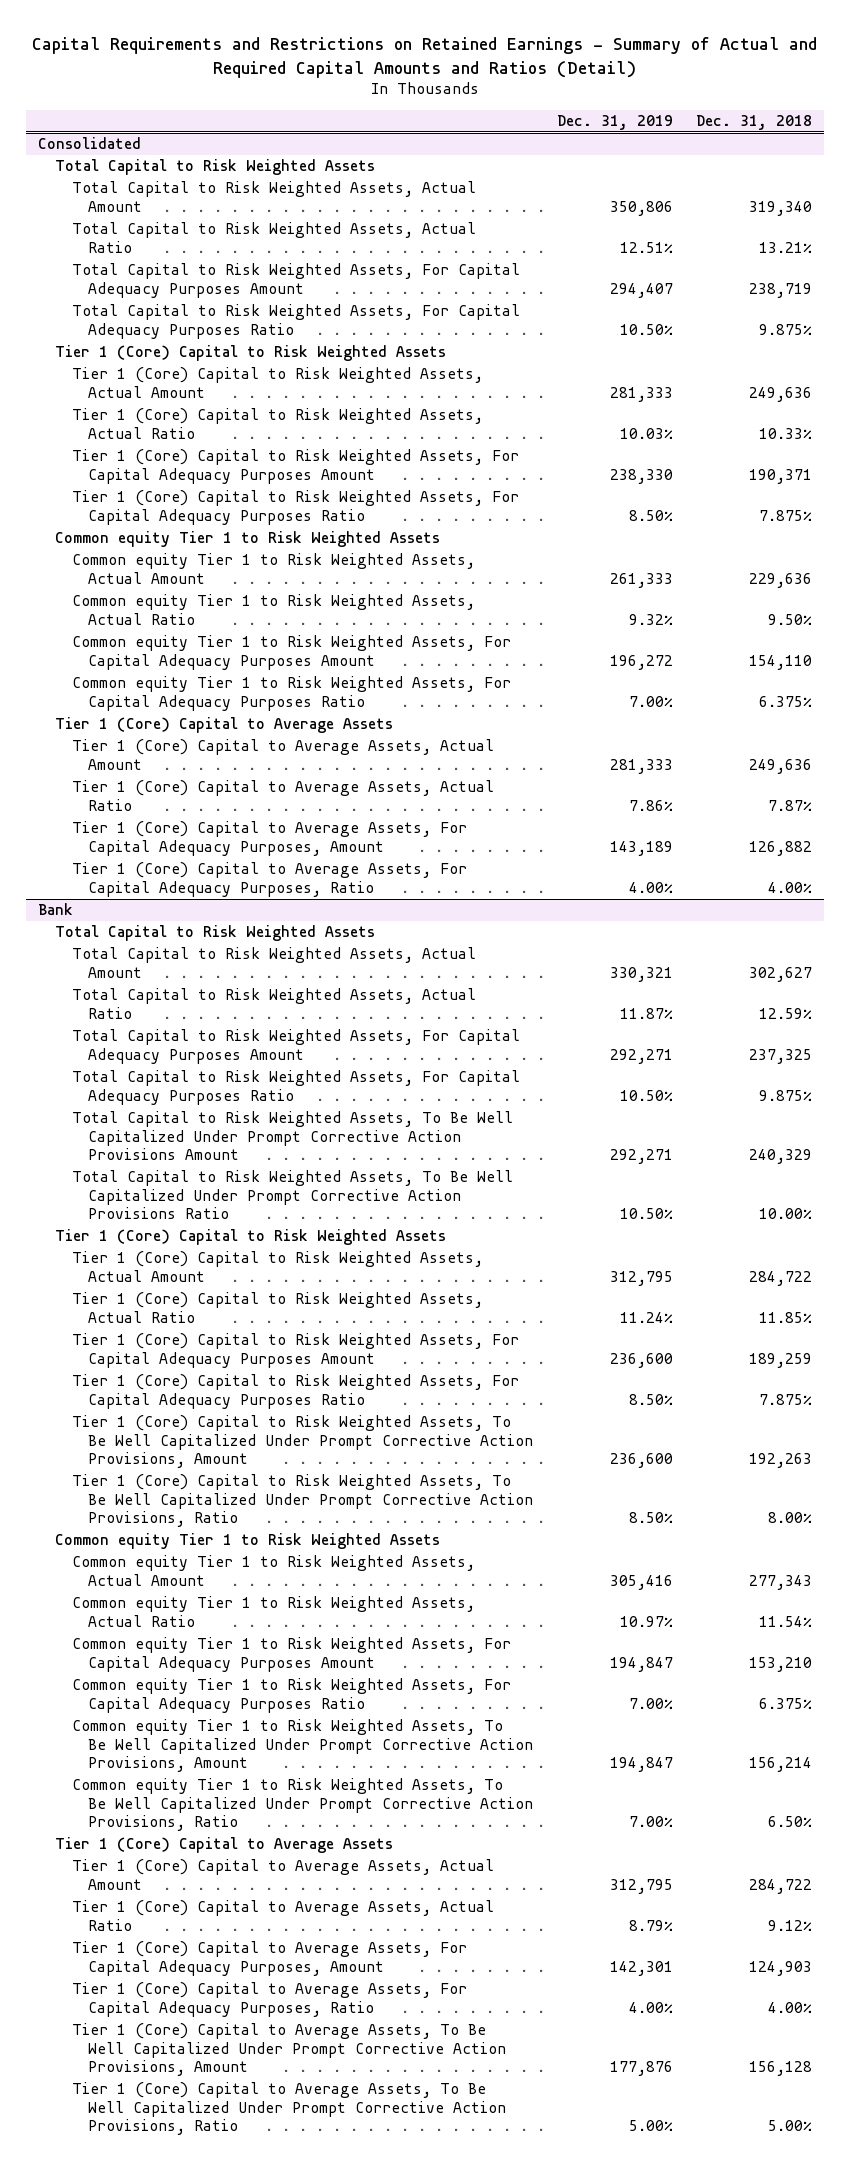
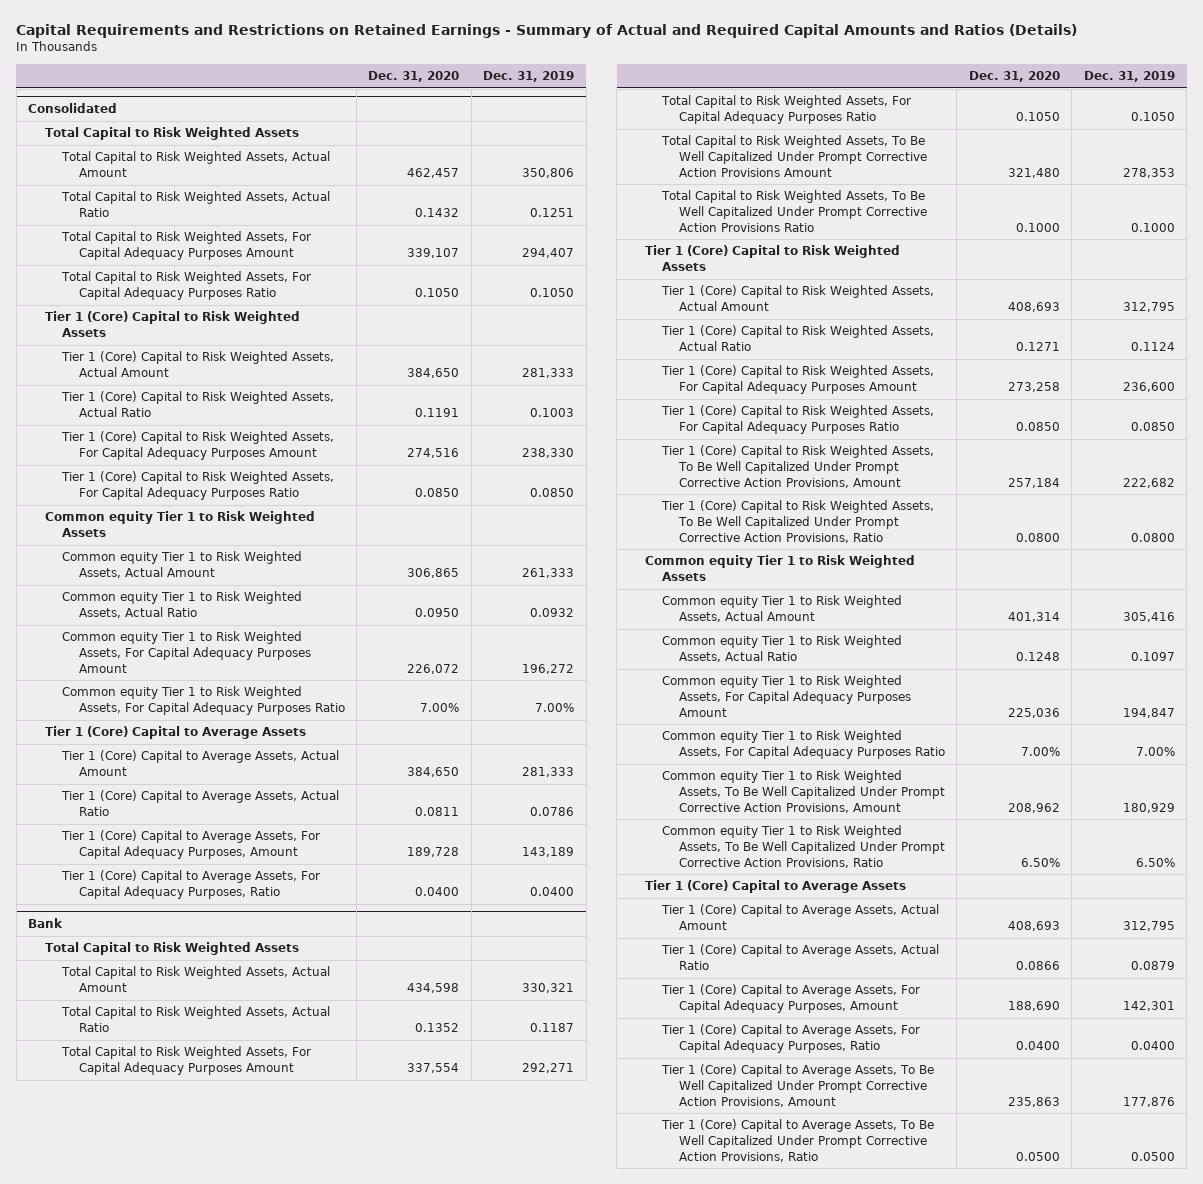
[32,36,818,78] Capital Requirements and Restrictions on Retained Earnings - Summary of Actual and Required Capital Amounts and Ratios (Detail) -> [16,24,1078,39] Capital Requirements and Restrictions on Retained Earnings - Summary of Actual and Required Capital Amounts and Ratios (Details)
[696,114,813,130] Dec. 31, 2018 -> none
none -> [368,70,460,82] Dec. 31, 2020
[619,241,673,253] 12.51% -> [530,208,575,218] 0.1251
[619,323,673,335] 10.50% -> [530,288,575,298] 0.1050
[619,427,673,439] 10.03% -> [530,408,575,418] 0.1003
[628,509,673,521] 8.50% -> [530,488,575,498] 0.0850
[628,613,673,625] 9.32% -> [530,608,575,618] 0.0932
[628,799,673,811] 7.86% -> [530,807,575,817] 0.0786
[628,881,673,893] 4.00% -> [530,887,575,897] 0.0400
[619,1007,673,1019] 11.87% -> [530,1023,575,1033] 0.1187
[619,1089,673,1101] 10.50% -> [1130,112,1175,122] 0.1050
[609,1149,673,1165] 292,271 -> [1122,167,1175,178] 278,353
[619,1208,673,1220] 10.50% -> [1130,222,1175,232] 0.1000
[619,1311,673,1323] 11.24% -> [1130,342,1175,352] 0.1124
[628,1393,673,1405] 8.50% -> [1130,422,1175,432] 0.0850
[609,1453,673,1469] 236,600 -> [1122,477,1175,488] 222,682
[628,1512,673,1524] 8.50% -> [1130,532,1175,542] 0.0800
[619,1615,673,1627] 10.97% -> [1130,652,1175,662] 0.1097
[609,1757,673,1773] 194,847 -> [1122,802,1175,813] 180,929
[628,1816,673,1828] 7.00% -> [1135,857,1175,867] 6.50%
[628,1919,673,1931] 8.79% -> [1130,961,1175,971] 0.0879
[628,2001,673,2013] 4.00% -> [1130,1041,1175,1051] 0.0400
[628,2120,673,2132] 5.00% -> [1130,1151,1175,1161] 0.0500

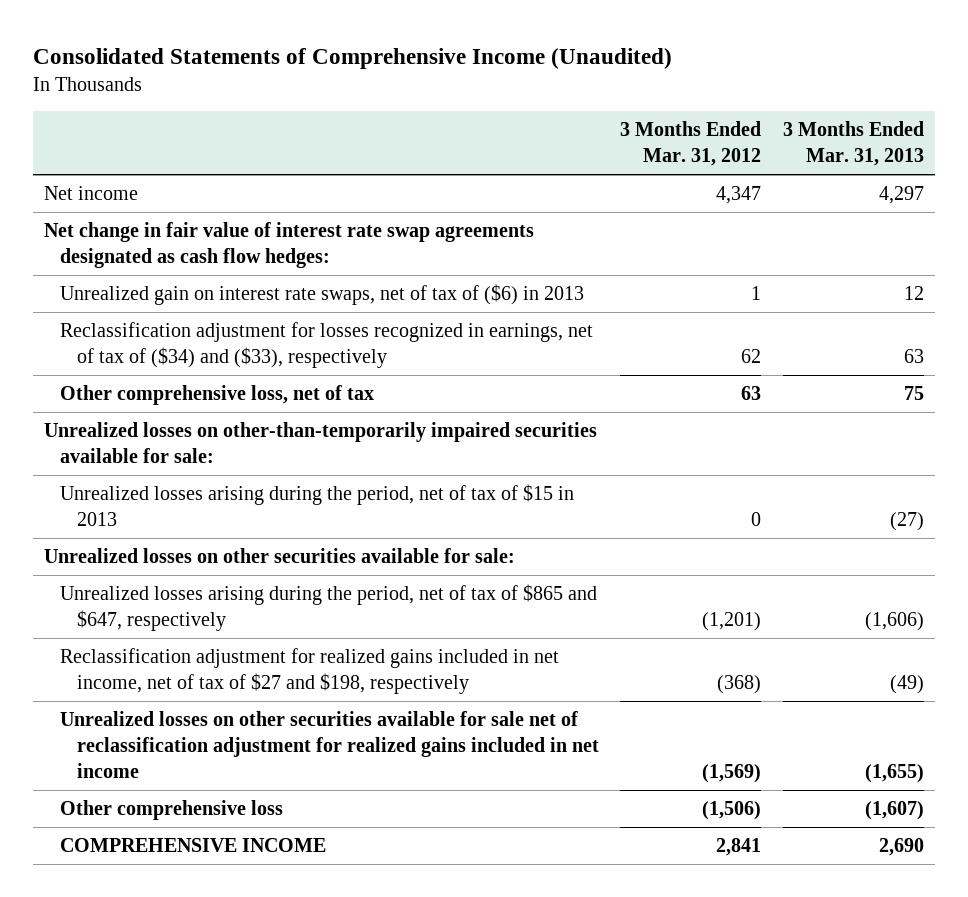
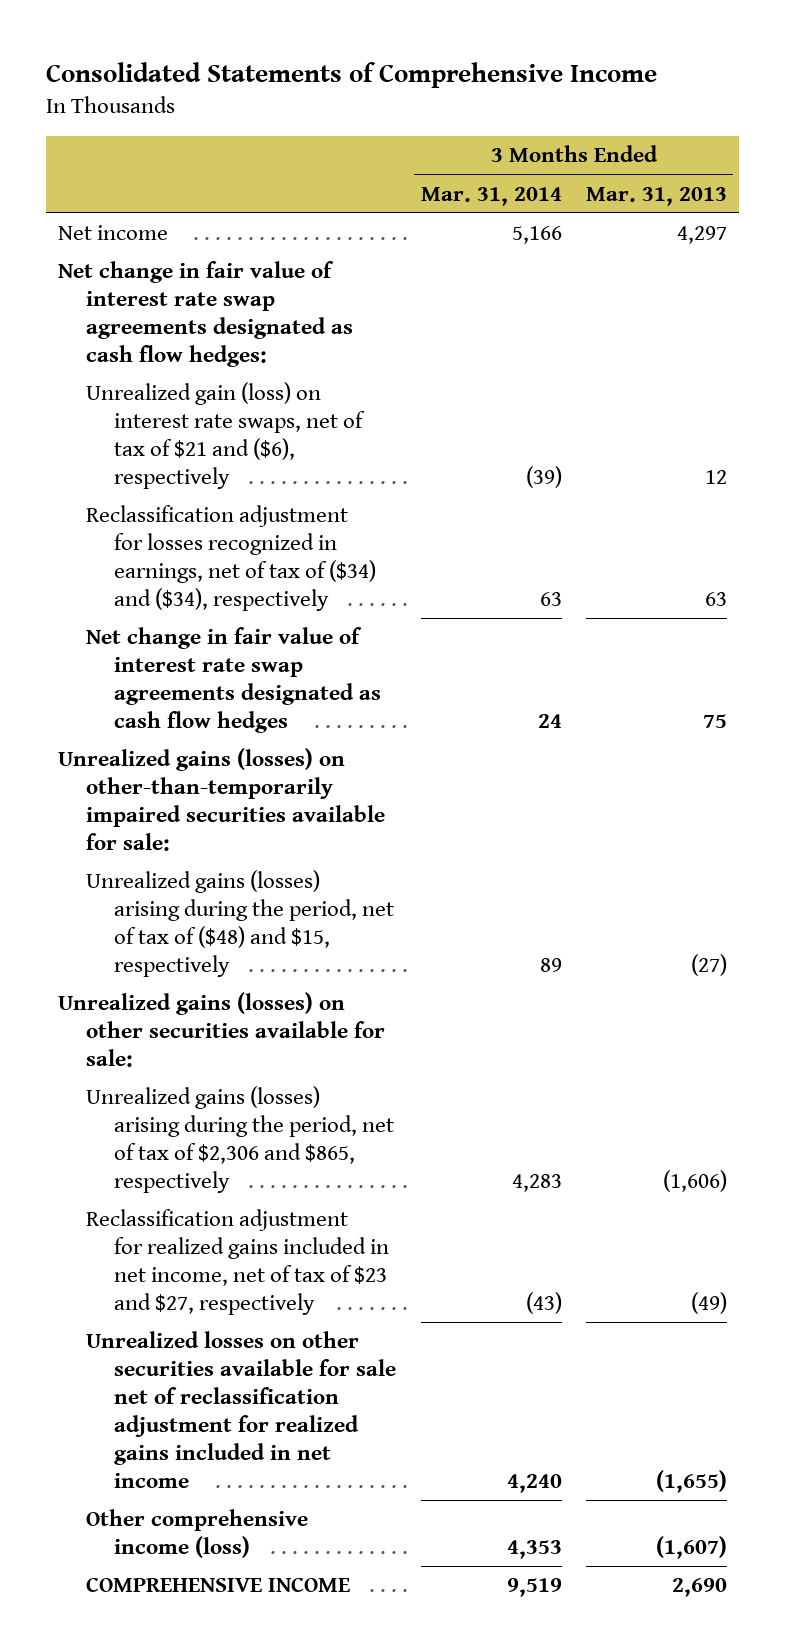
[32,48,672,70] Consolidated Statements of Comprehensive Income (Unaudited) -> [45,61,657,88] Consolidated Statements of Comprehensive Income
[620,121,762,167] 3 Months Ended Mar. 31, 2012 -> none
none -> [420,186,562,206] Mar. 31, 2014
[60,284,585,306] Unrealized gain on interest rate swaps, net of tax of ($6) in 2013 -> [86,382,365,490] Unrealized gain (loss) on interest rate swaps, net of tax of $21 and ($6), respectively
[60,322,594,368] Reclassification adjustment for losses recognized in earnings, net of tax of ($34) and ($33), respectively -> [86,505,376,612] Reclassification adjustment for losses recognized in earnings, net of tax of ($34) and ($34), respectively
[60,385,375,406] Other comprehensive loss, net of tax -> [86,627,381,734] Net change in fair value of interest rate swap agreements designated as cash flow hedges
[43,422,597,463] Unrealized losses on other-than-temporarily impaired securities available for sale: -> [58,748,386,852] Unrealized gains (losses) on other-than-temporarily impaired securities available for sale:
[60,484,575,526] Unrealized losses arising during the period, net of tax of $15 in 2013 -> [86,870,394,978] Unrealized gains (losses) arising during the period, net of tax of ($48) and $15, respectively
[43,548,515,564] Unrealized losses on other securities available for sale: -> [58,992,386,1068] Unrealized gains (losses) on other securities available for sale:
[60,584,598,631] Unrealized losses arising during the period, net of tax of $865 and $647, respectively -> [86,1086,394,1194] Unrealized gains (losses) arising during the period, net of tax of $2,306 and $865, respectively
[60,648,560,694] Reclassification adjustment for realized gains included in net income, net of tax of $27 and $198, respectively -> [86,1209,389,1316] Reclassification adjustment for realized gains included in net income, net of tax of $23 and $27, respectively
[60,800,284,821] Other comprehensive loss -> [86,1509,309,1559] Other comprehensive income (loss)

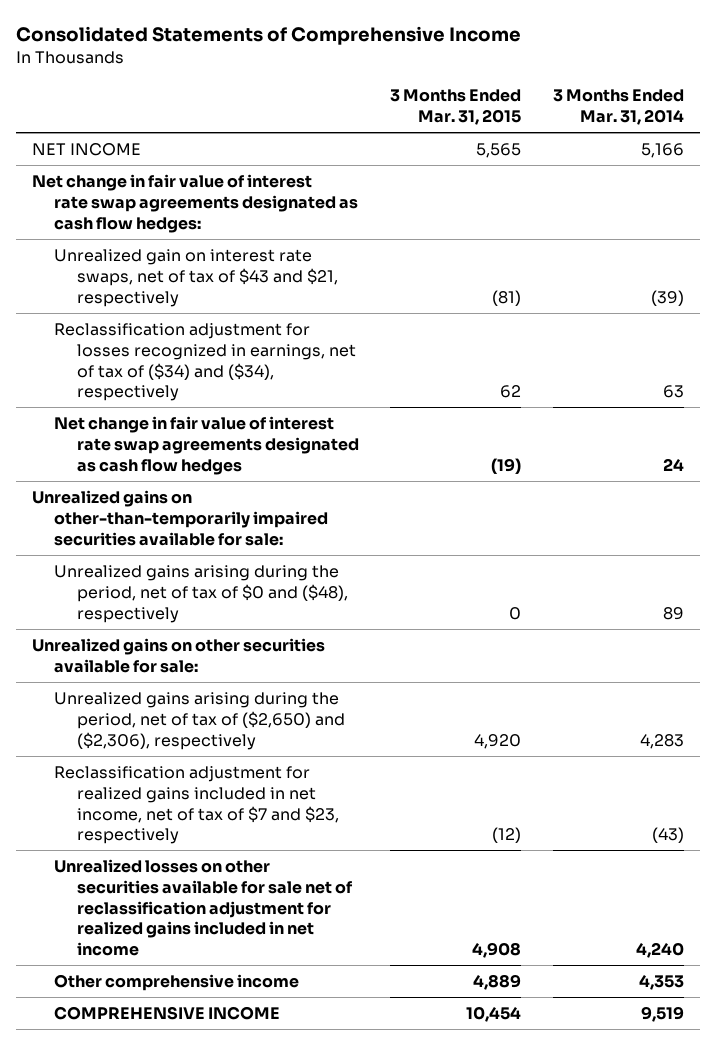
[586,186,728,206] Mar. 31, 2013 -> none
none -> [390,89,522,126] 3 Months Ended Mar. 31, 2015
[58,225,169,241] Net income -> [32,142,142,156] NET INCOME
[86,382,365,490] Unrealized gain (loss) on interest rate swaps, net of tax of $21 and ($6), respectively -> [54,248,338,307] Unrealized gain on interest rate swaps, net of tax of $43 and $21, respectively
[58,748,386,852] Unrealized gains (losses) on other-than-temporarily impaired securities available for sale: -> [32,489,329,546] Unrealized gains on other-than-temporarily impaired securities available for sale:
[86,870,394,978] Unrealized gains (losses) arising during the period, net of tax of ($48) and $15, respectively -> [54,564,348,623] Unrealized gains arising during the period, net of tax of $0 and ($48), respectively
[58,992,386,1068] Unrealized gains (losses) on other securities available for sale: -> [32,637,326,673] Unrealized gains on other securities available for sale:
[86,1086,394,1194] Unrealized gains (losses) arising during the period, net of tax of $2,306 and $865, respectively -> [54,691,345,750] Unrealized gains arising during the period, net of tax of ($2,650) and ($2,306), respectively
[86,1209,389,1316] Reclassification adjustment for realized gains included in net income, net of tax of $23 and $27, respectively -> [54,765,339,845] Reclassification adjustment for realized gains included in net income, net of tax of $7 and $23, respectively
[86,1509,309,1559] Other comprehensive income (loss) -> [54,973,300,991] Other comprehensive income

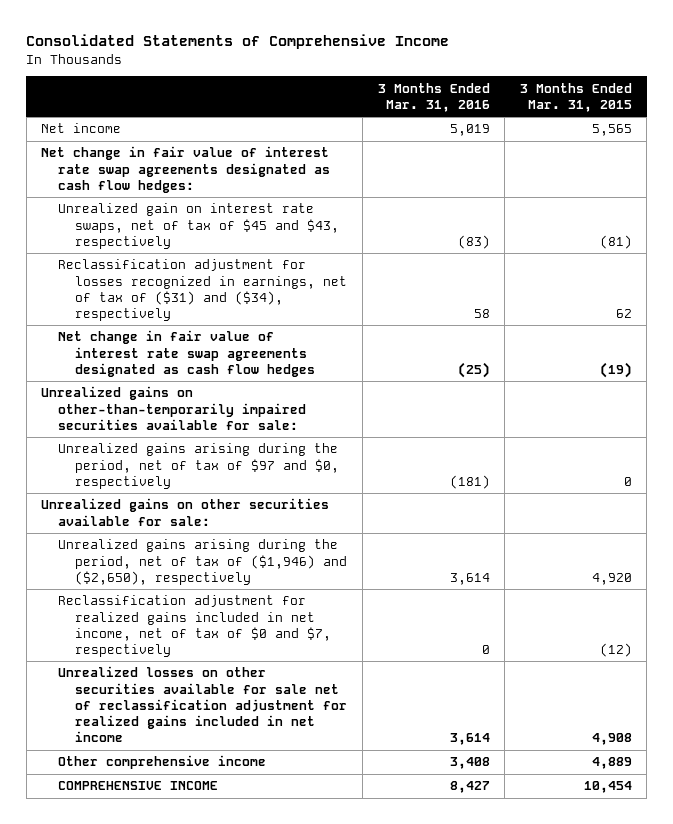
[553,89,685,126] 3 Months Ended Mar. 31, 2014 -> none
none -> [377,82,490,113] 3 Months Ended Mar. 31, 2016
[32,142,142,156] NET INCOME -> [41,123,122,134] Net income
[54,248,338,307] Unrealized gain on interest rate swaps, net of tax of $43 and $21, respectively -> [58,203,340,249] Unrealized gain on interest rate swaps, net of tax of $45 and $43, respectively
[54,322,356,402] Reclassification adjustment for losses recognized in earnings, net of tax of ($34) and ($34), respectively -> [58,259,348,321] Reclassification adjustment for losses recognized in earnings, net of tax of ($31) and ($34), respectively
[54,564,348,623] Unrealized gains arising during the period, net of tax of $0 and ($48), respectively -> [58,443,340,489] Unrealized gains arising during the period, net of tax of $97 and $0, respectively
[54,691,345,750] Unrealized gains arising during the period, net of tax of ($2,650) and ($2,306), respectively -> [58,539,348,585] Unrealized gains arising during the period, net of tax of ($1,946) and ($2,650), respectively
[54,765,339,845] Reclassification adjustment for realized gains included in net income, net of tax of $7 and $23, respectively -> [58,595,332,657] Reclassification adjustment for realized gains included in net income, net of tax of $0 and $7, respectively

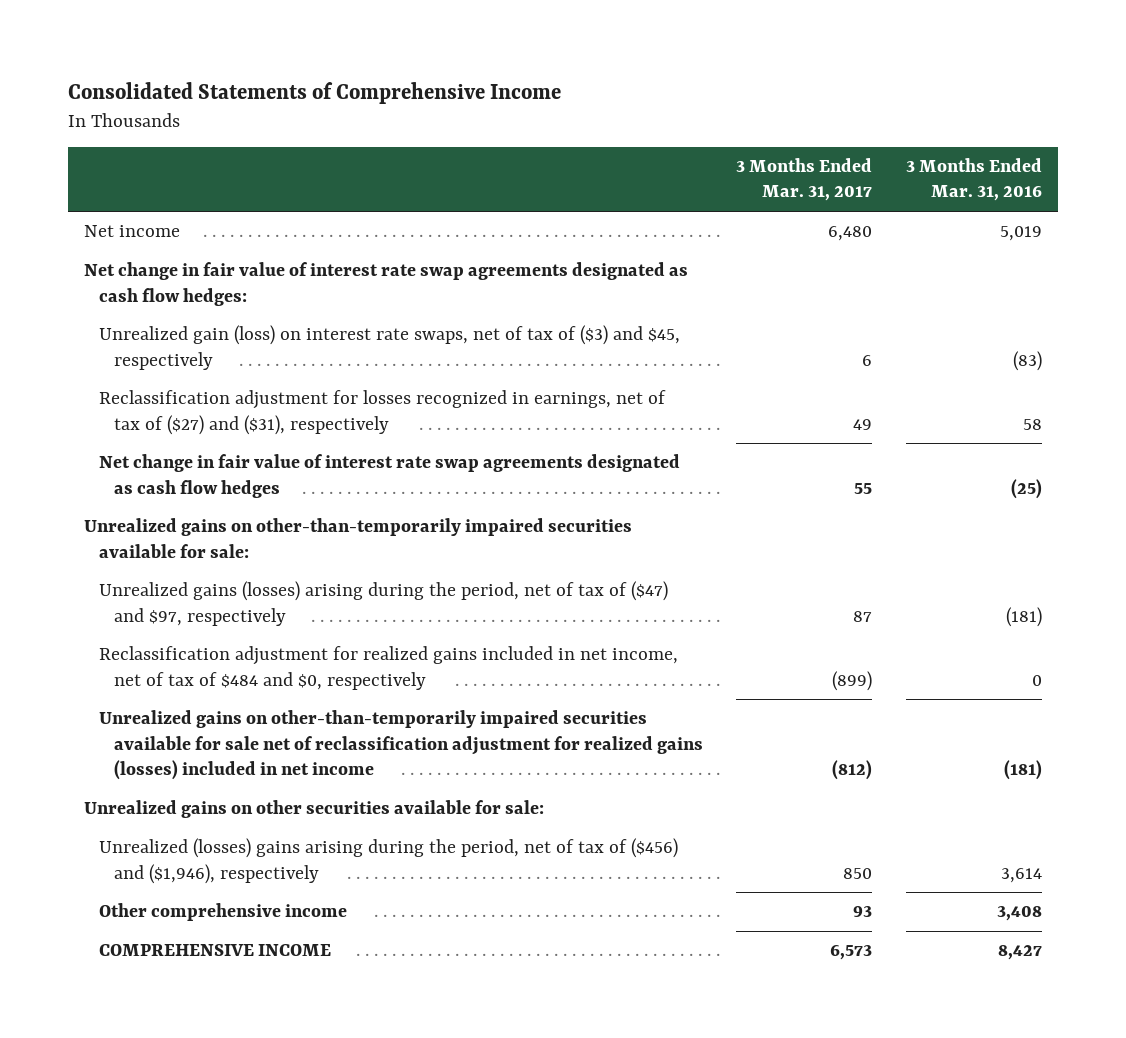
[519,82,632,113] 3 Months Ended Mar. 31, 2015 -> none
none -> [736,158,873,202] 3 Months Ended Mar. 31, 2017
[58,203,340,249] Unrealized gain on interest rate swaps, net of tax of $45 and $43, respectively -> [99,325,681,370] Unrealized gain (loss) on interest rate swaps, net of tax of ($3) and $45, respectively
[58,259,348,321] Reclassification adjustment for losses recognized in earnings, net of tax of ($31) and ($34), respectively -> [99,390,667,435] Reclassification adjustment for losses recognized in earnings, net of tax of ($27) and ($31), respectively
[58,443,340,489] Unrealized gains arising during the period, net of tax of $97 and $0, respectively -> [99,581,669,626] Unrealized gains (losses) arising during the period, net of tax of ($47) and $97, respectively
none -> [99,646,679,690] Reclassification adjustment for realized gains included in net income, net of tax of $484 and $0, respectively
none -> [99,710,703,780] Unrealized gains on other-than-temporarily impaired securities available for sale net of reclassification adjustment for realized gains (losses) included in net income
[58,595,332,657] Reclassification adjustment for realized gains included in net income, net of tax of $0 and $7, respectively -> none
[58,666,348,743] Unrealized losses on other securities available for sale net of reclassification adjustment for realized gains included in net income -> none
[58,539,348,585] Unrealized gains arising during the period, net of tax of ($1,946) and ($2,650), respectively -> [99,838,679,884] Unrealized (losses) gains arising during the period, net of tax of ($456) and ($1,946), respectively

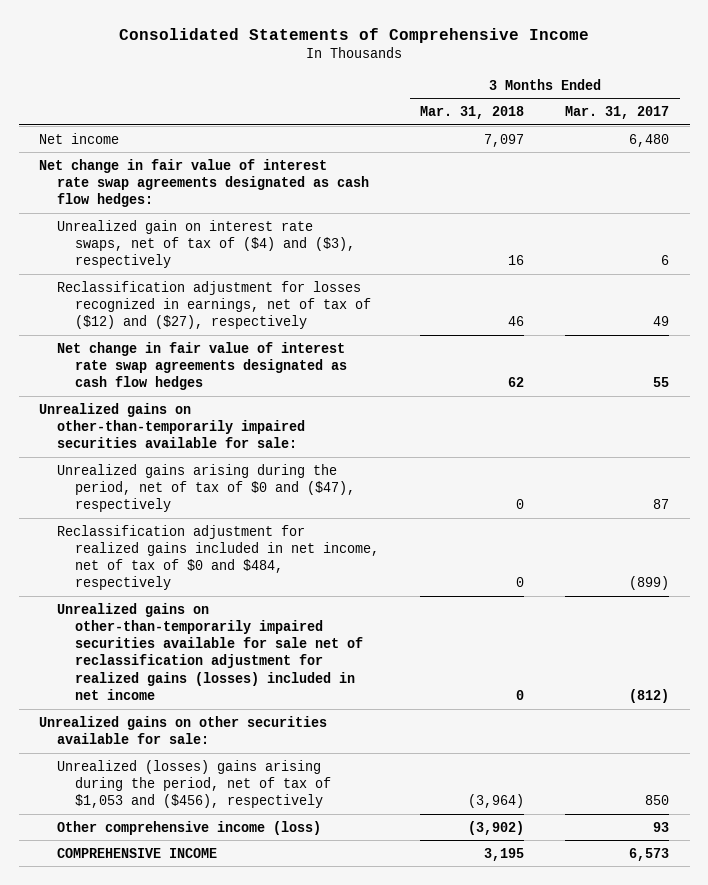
[905,158,1042,202] 3 Months Ended Mar. 31, 2016 -> none
none -> [420,106,525,120] Mar. 31, 2018
[99,325,681,370] Unrealized gain (loss) on interest rate swaps, net of tax of ($3) and $45, respectively -> [57,219,356,269] Unrealized gain on interest rate swaps, net of tax of ($4) and ($3), respectively
[99,390,667,435] Reclassification adjustment for losses recognized in earnings, net of tax of ($27) and ($31), respectively -> [57,280,372,330] Reclassification adjustment for losses recognized in earnings, net of tax of ($12) and ($27), respectively
[99,581,669,626] Unrealized gains (losses) arising during the period, net of tax of ($47) and $97, respectively -> [57,463,356,513] Unrealized gains arising during the period, net of tax of $0 and ($47), respectively
[99,646,679,690] Reclassification adjustment for realized gains included in net income, net of tax of $484 and $0, respectively -> [57,524,380,591] Reclassification adjustment for realized gains included in net income, net of tax of $0 and $484, respectively
[99,838,679,884] Unrealized (losses) gains arising during the period, net of tax of ($456) and ($1,946), respectively -> [57,759,332,809] Unrealized (losses) gains arising during the period, net of tax of $1,053 and ($456), respectively
[99,903,348,922] Other comprehensive income -> [57,820,322,835] Other comprehensive income (loss)

